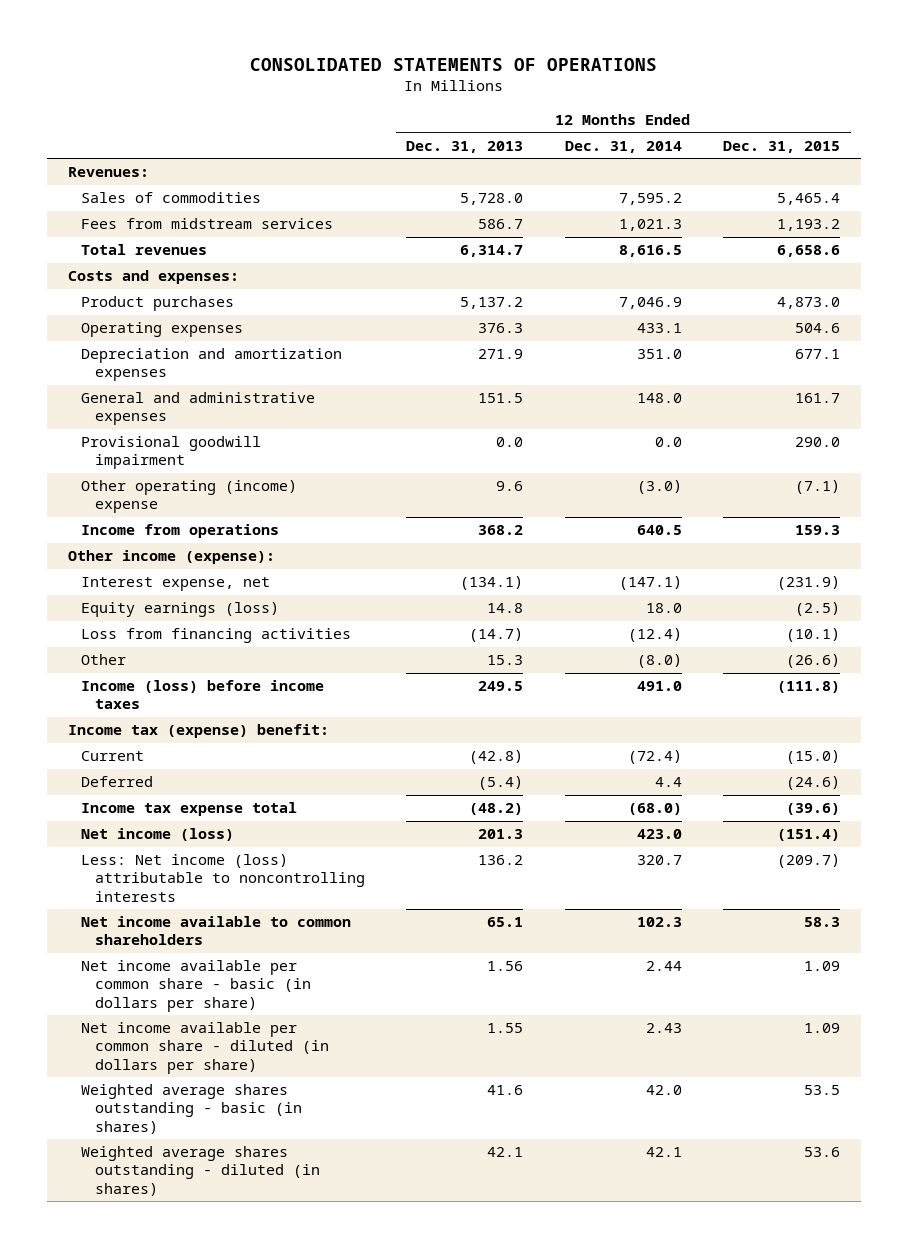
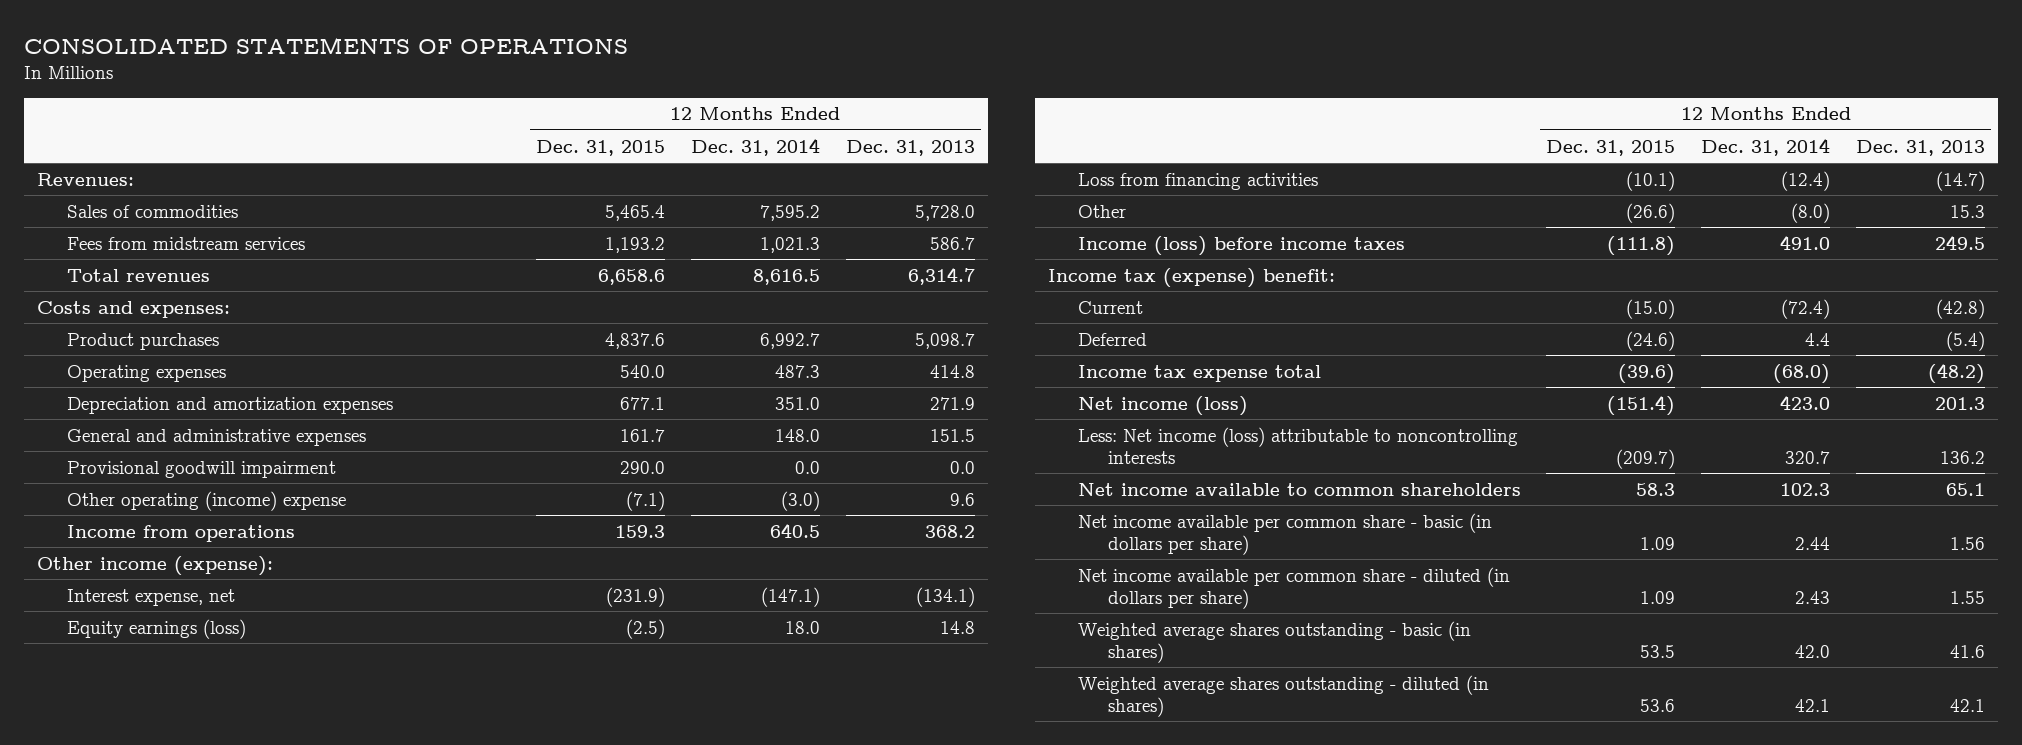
[460,297,524,310] 5,137.2 -> [914,332,975,349] 5,098.7
[618,297,682,310] 7,046.9 -> [759,332,820,349] 6,992.7
[777,297,841,310] 4,873.0 -> [605,332,666,349] 4,837.6
[478,323,524,334] 376.3 -> [929,364,975,378] 414.8
[636,323,682,334] 433.1 -> [774,364,820,378] 487.3
[795,323,841,334] 504.6 -> [620,364,666,378] 540.0

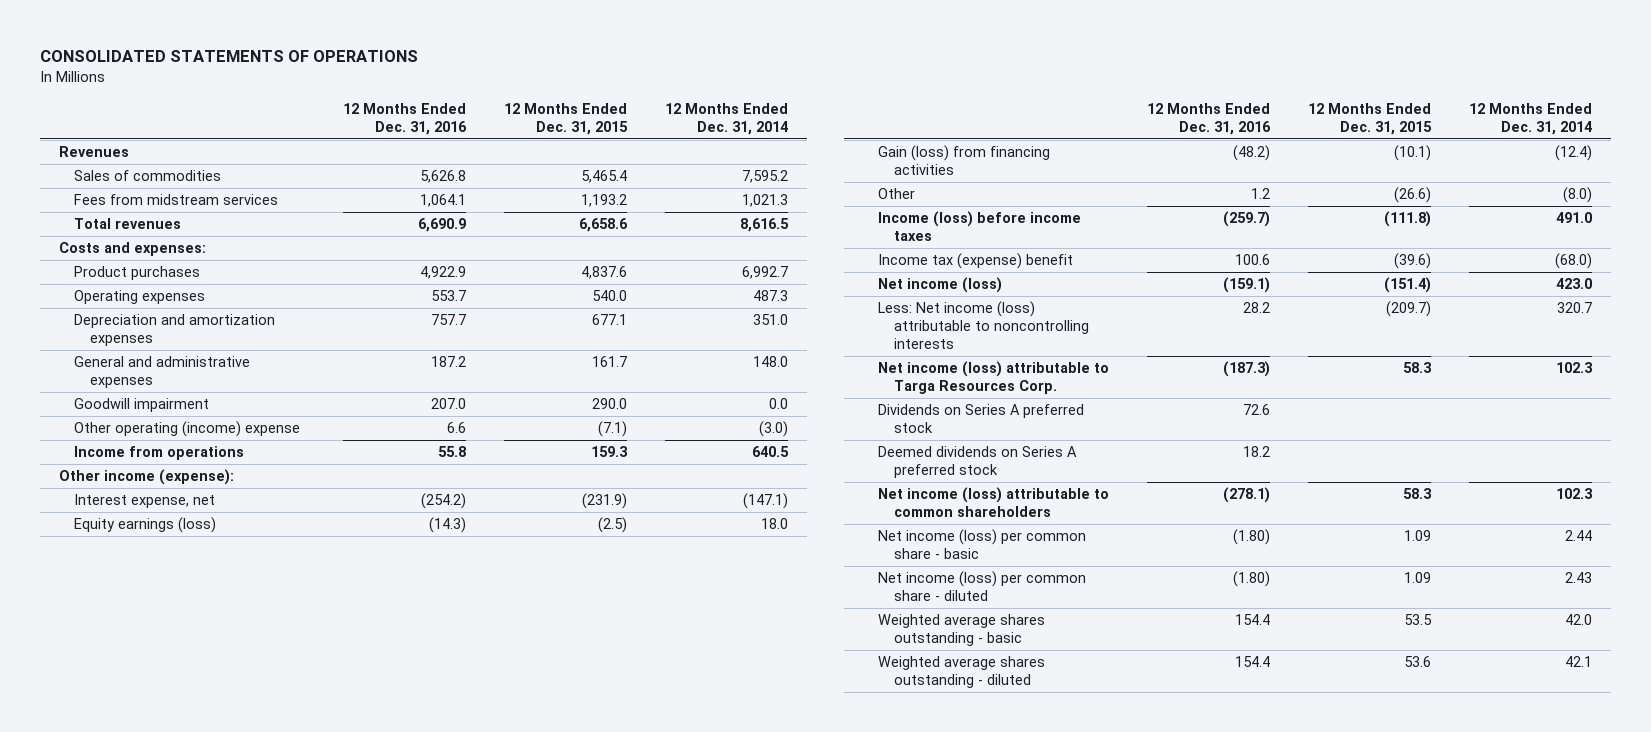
[845,139,975,156] Dec. 31, 2013 -> none
none -> [343,102,468,135] 12 Months Ended Dec. 31, 2016
[37,172,135,186] Revenues: -> [58,146,129,158] Revenues
[67,460,337,478] Provisional goodwill impairment -> [74,398,210,413] Goodwill impairment
[1077,172,1318,190] Loss from financing activities -> [878,145,1051,176] Gain (loss) from financing activities
[1047,267,1335,288] Income tax (expense) benefit: -> none
[1077,300,1143,314] Current -> none
[1077,332,1147,346] Deferred -> none
[1077,364,1321,382] Income tax expense total -> [878,253,1074,270] Income tax (expense) benefit
[1077,482,1521,496] Net income available to common shareholders -> [878,361,1110,395] Net income (loss) attributable to Targa Resources Corp.
none -> [878,404,1085,434] Dividends on Series A preferred stock
none -> [878,446,1078,479] Deemed dividends on Series A preferred stock
none -> [878,487,1110,518] Net income (loss) attributable to common shareholders
[1077,512,1492,555] Net income available per common share - basic (in dollars per share) -> [878,529,1087,560] Net income (loss) per common share - basic
[1077,566,1510,609] Net income available per common share - diluted (in dollars per share) -> [878,571,1087,602] Net income (loss) per common share - diluted
[1077,620,1471,663] Weighted average shares outstanding - basic (in shares) -> [878,614,1046,647] Weighted average shares outstanding - basic
[1077,674,1489,717] Weighted average shares outstanding - diluted (in shares) -> [878,656,1046,689] Weighted average shares outstanding - diluted

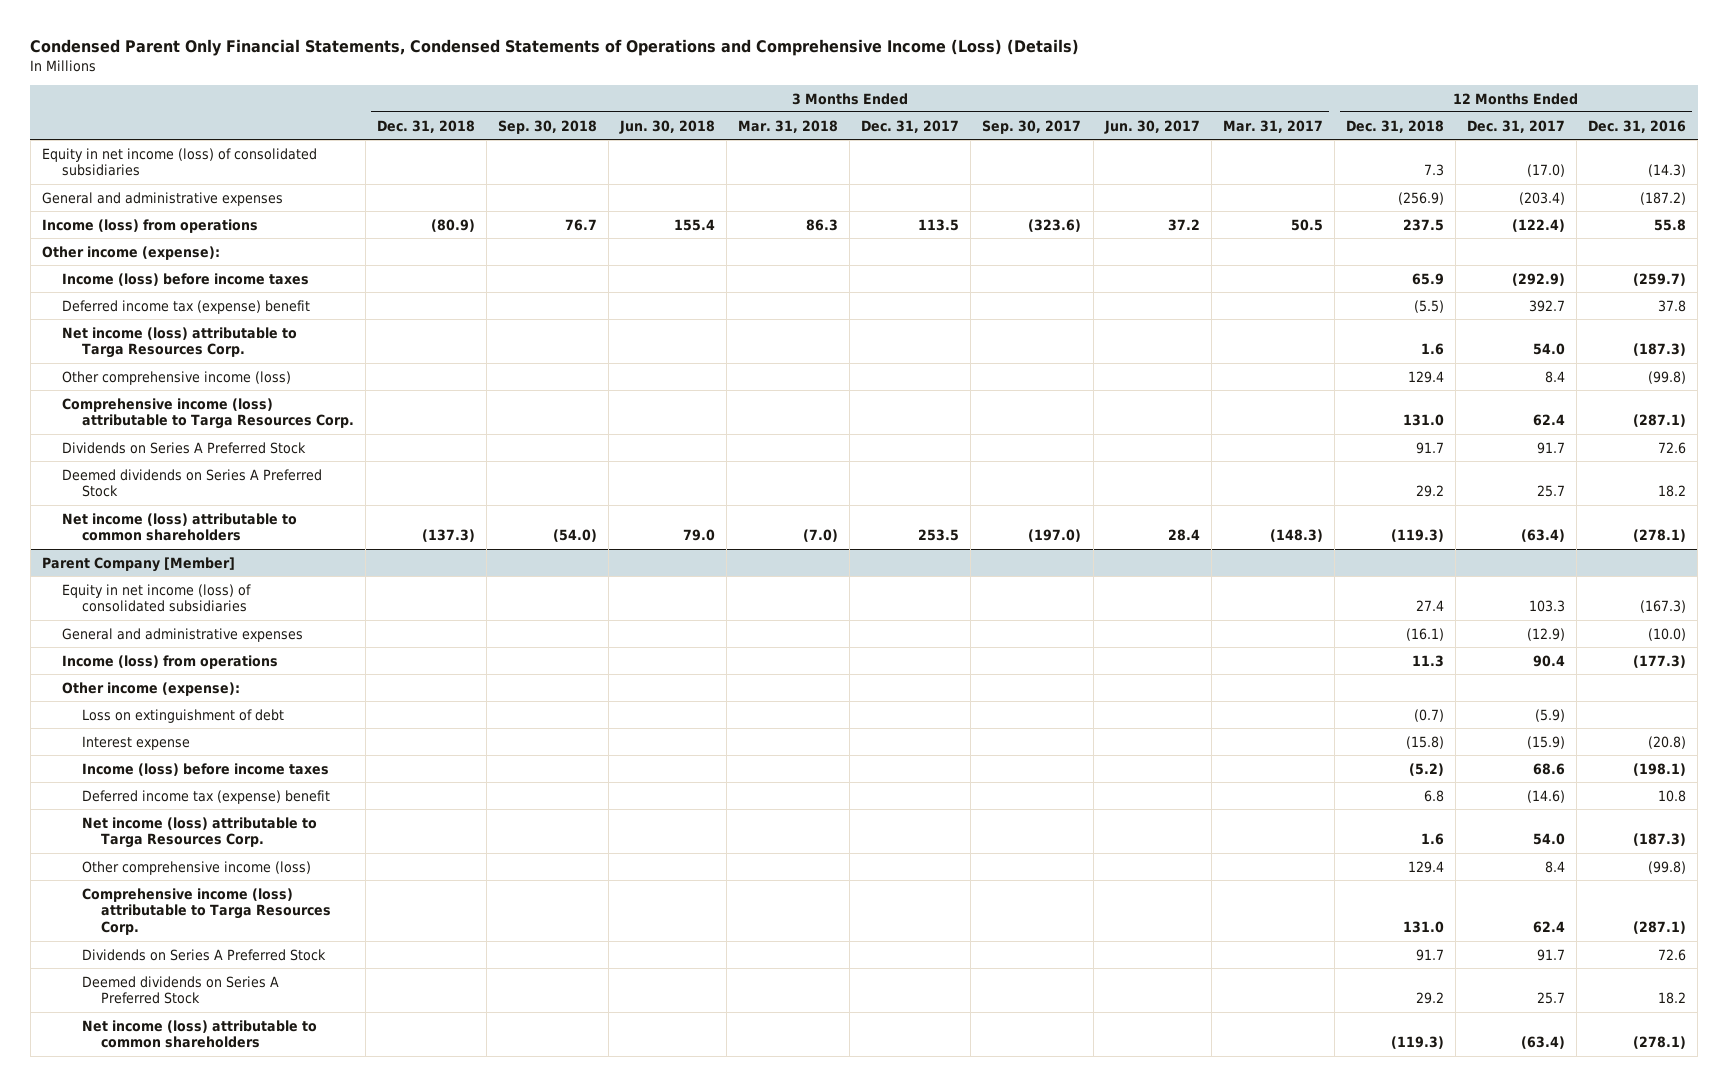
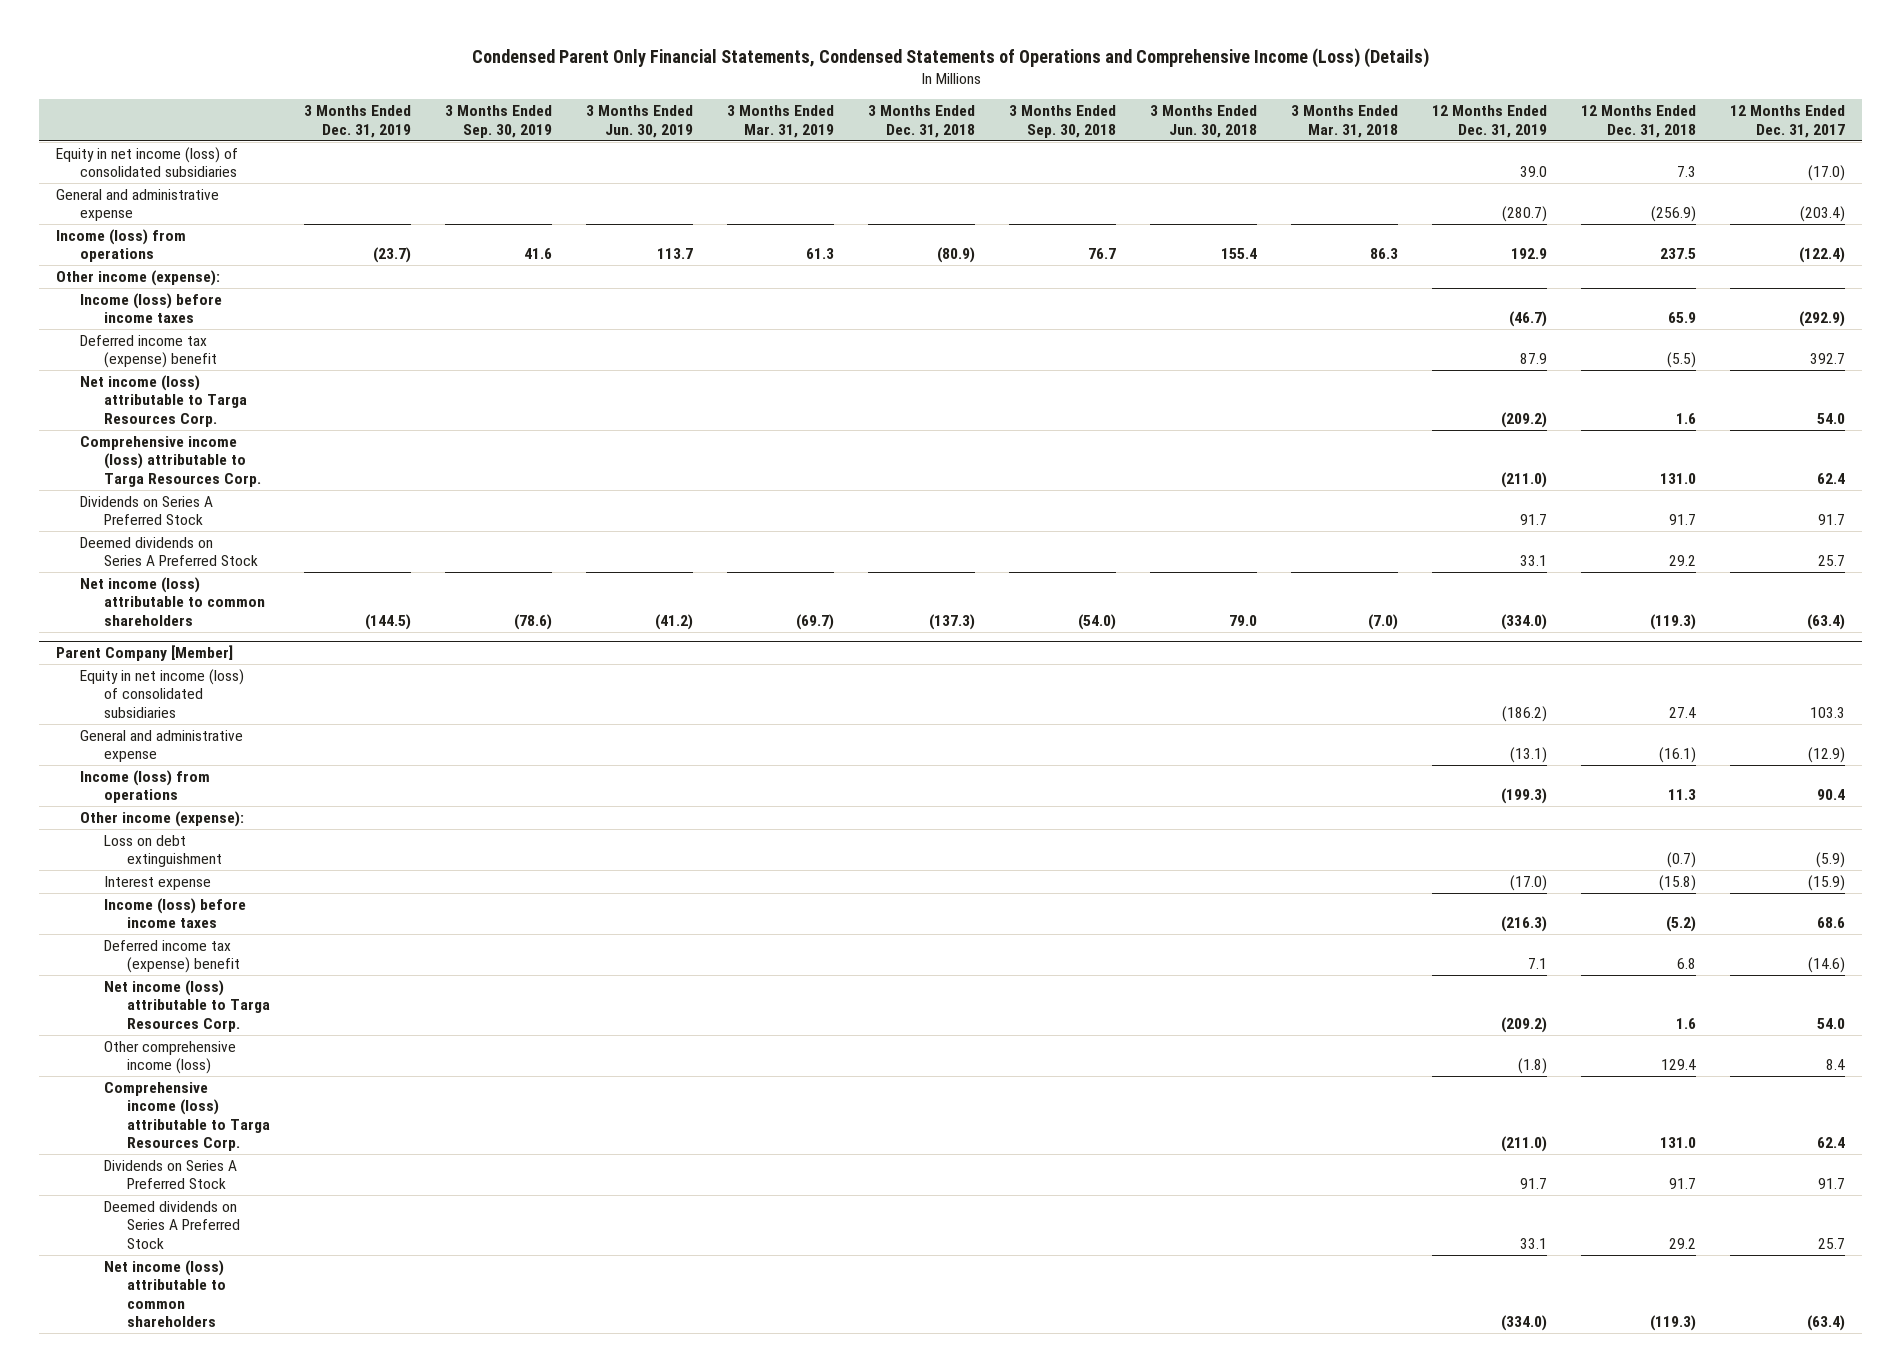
[861,119,960,133] Dec. 31, 2017 -> none
[982,119,1082,134] Sep. 30, 2017 -> none
[1103,119,1200,134] Jun. 30, 2017 -> none
[1222,119,1323,133] Mar. 31, 2017 -> none
[1588,119,1687,133] Dec. 31, 2016 -> none
none -> [304,105,412,138] 3 Months Ended Dec. 31, 2019
none -> [445,105,553,138] 3 Months Ended Sep. 30, 2019
none -> [586,105,694,138] 3 Months Ended Jun. 30, 2019
none -> [727,105,835,138] 3 Months Ended Mar. 31, 2019
none -> [1432,105,1548,138] 12 Months Ended Dec. 31, 2019
[41,191,283,206] General and administrative expenses -> [56,188,220,222] General and administrative expense
[61,370,291,385] Other comprehensive income (loss) -> none
[61,627,303,642] General and administrative expenses -> [79,729,243,763] General and administrative expense
[81,708,284,723] Loss on extinguishment of debt -> [103,834,223,868] Loss on debt extinguishment

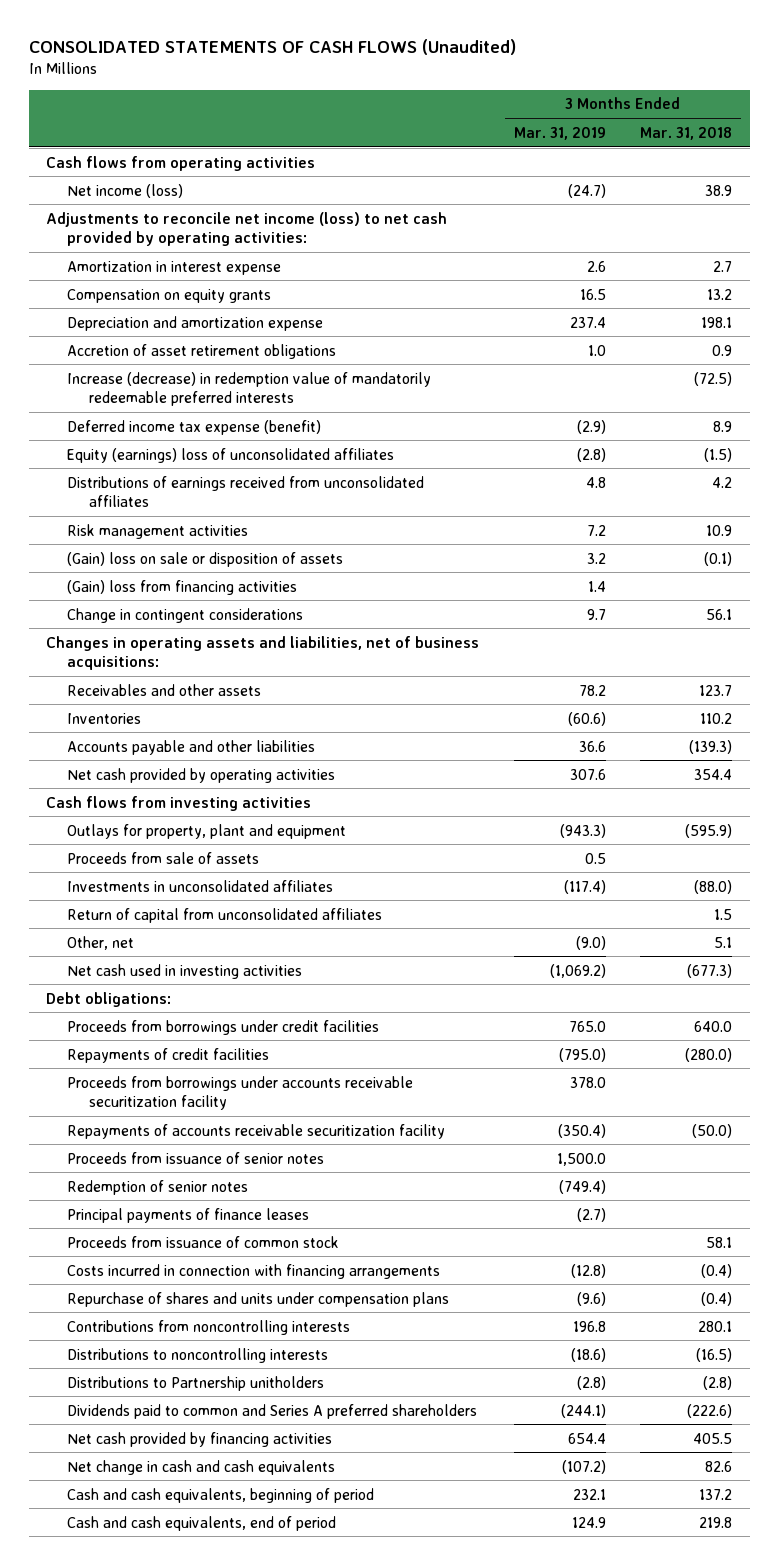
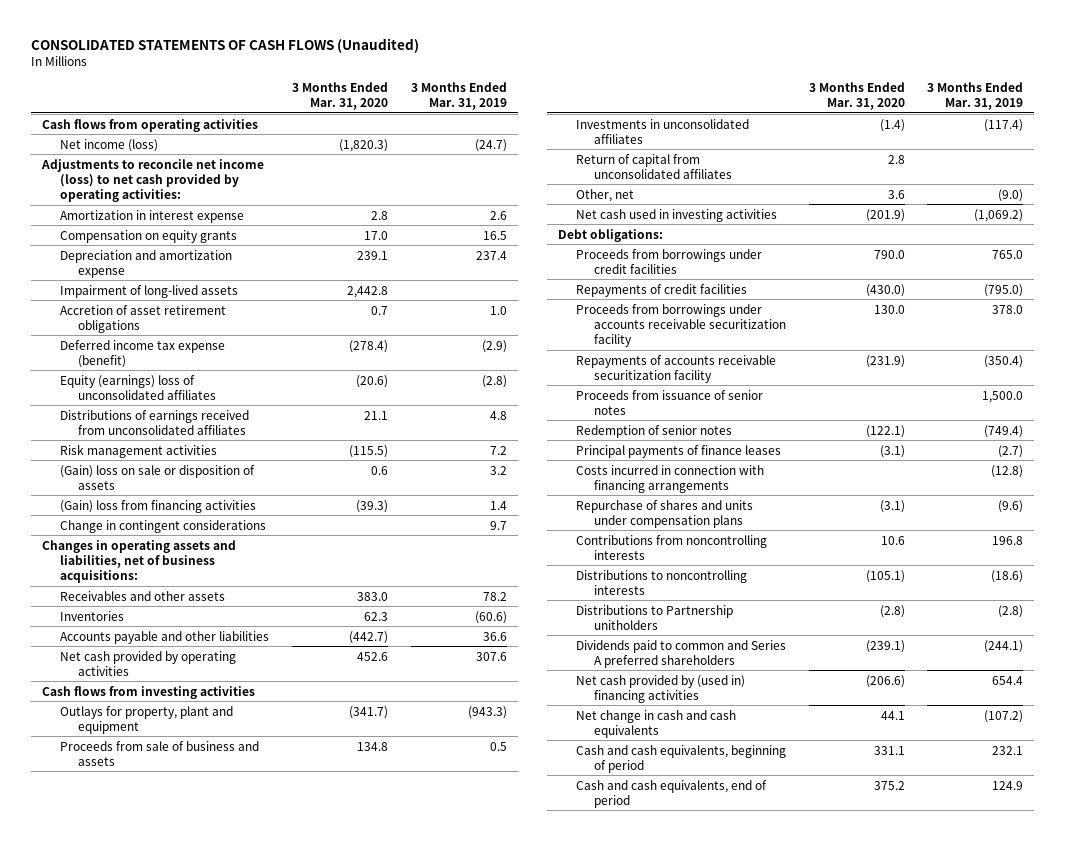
[640,126,733,140] Mar. 31, 2018 -> none
none -> [292,81,389,110] 3 Months Ended Mar. 31, 2020
none -> [60,284,239,298] Impairment of long-lived assets
[67,371,432,407] Increase (decrease) in redemption value of mandatorily redeemable preferred interests -> none
[67,851,260,864] Proceeds from sale of assets -> [60,740,260,766] Proceeds from sale of business and assets
[67,1235,340,1248] Proceeds from issuance of common stock -> none
[67,1431,333,1447] Net cash provided by financing activities -> [576,674,746,703] Net cash provided by (used in) financing activities

